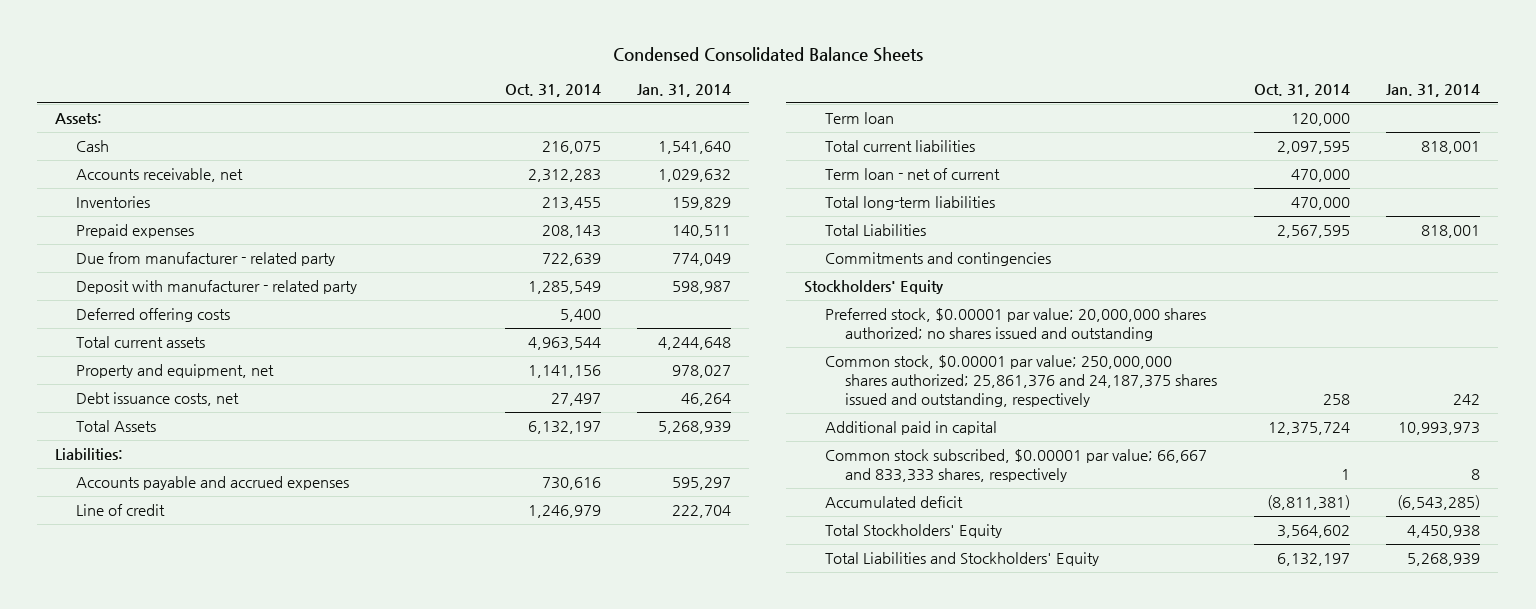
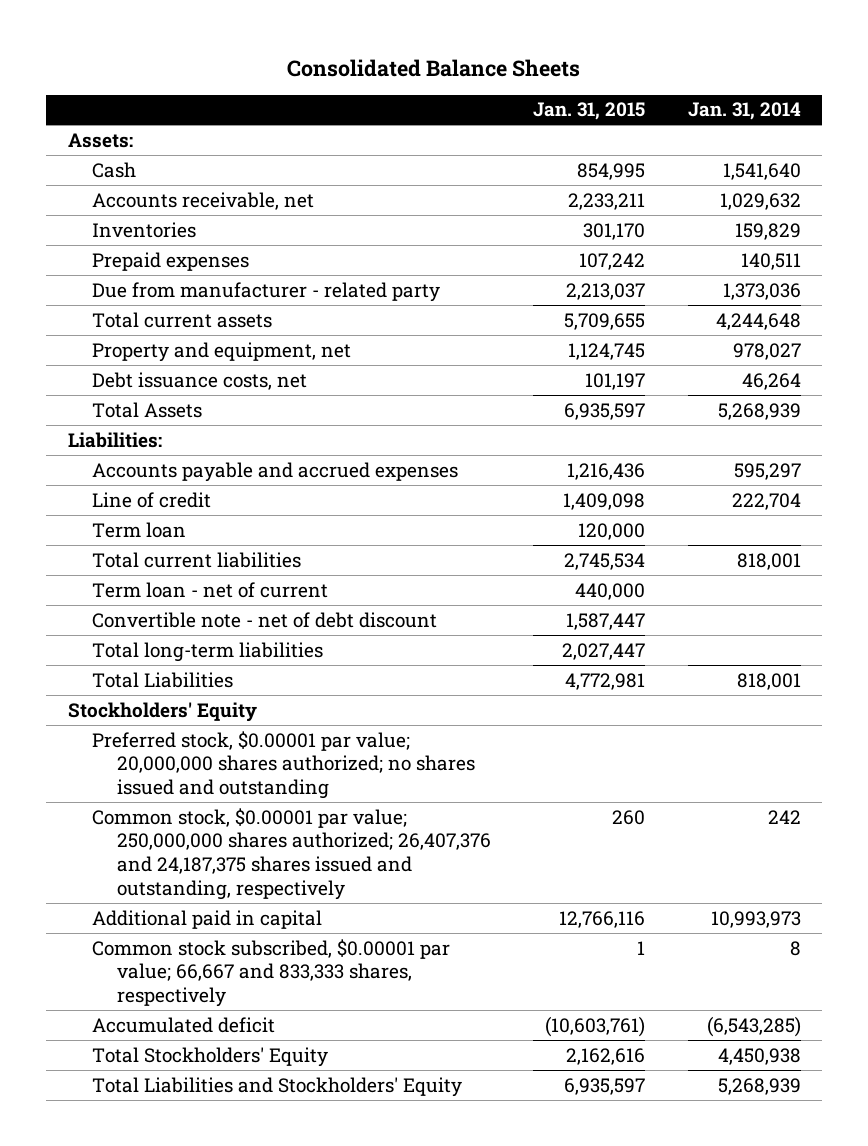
[612,46,923,62] Condensed Consolidated Balance Sheets -> [287,58,581,77] Consolidated Balance Sheets
[504,83,601,97] Oct. 31, 2014 -> none
none -> [533,102,646,121] Jan. 31, 2015
[75,280,357,295] Deposit with manufacturer - related party -> none
[75,308,230,323] Deferred offering costs -> none
[672,253,732,267] 774,049 -> [722,282,801,300] 1,373,036
none -> [92,611,438,628] Convertible note - net of debt discount
[824,252,1051,267] Commitments and contingencies -> none
[824,355,1218,408] Common stock, $0.00001 par value; 250,000,000 shares authorized; 25,861,376 and 24,187,375 shares issued and outstanding, respectively -> [92,807,492,901] Common stock, $0.00001 par value; 250,000,000 shares authorized; 26,407,376 and 24,187,375 shares issued and outstanding, respectively

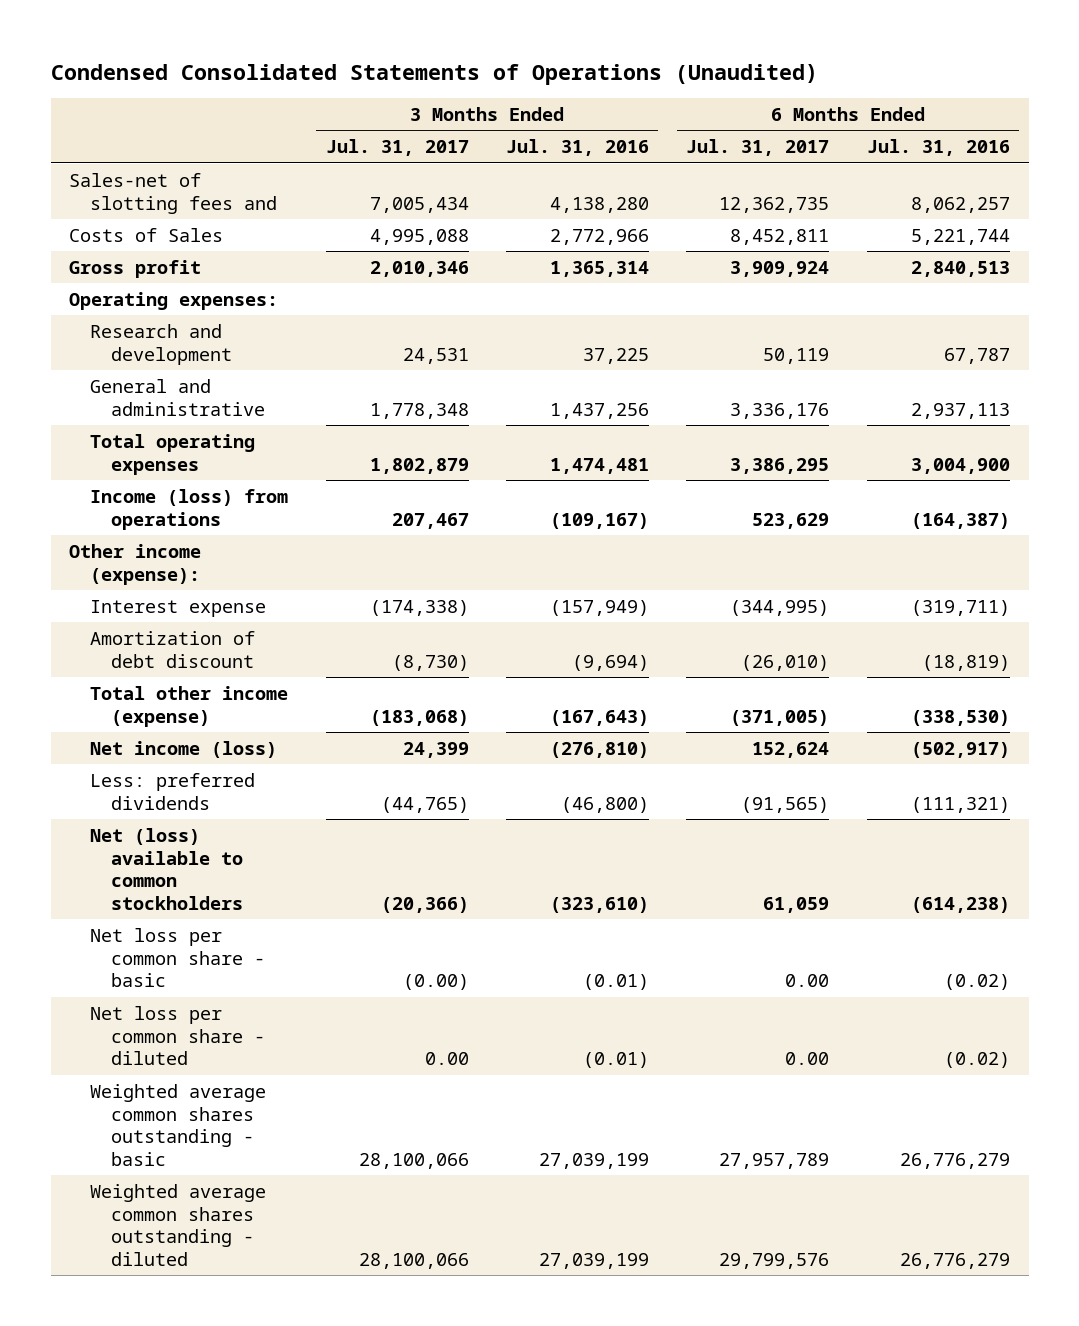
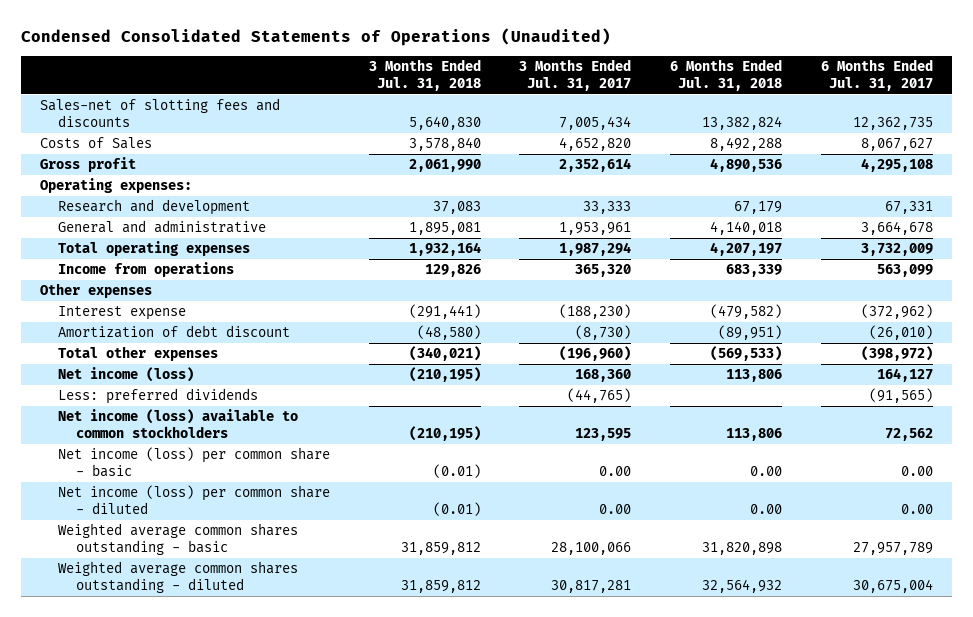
[505,139,649,157] Jul. 31, 2016 -> none
[866,139,1010,157] Jul. 31, 2016 -> none
none -> [368,59,481,92] 3 Months Ended Jul. 31, 2018
none -> [670,59,783,92] 6 Months Ended Jul. 31, 2018
[69,172,278,214] Sales-net of slotting fees and -> [40,98,281,128] Sales-net of slotting fees and discounts
[369,228,469,245] 4,995,088 -> [559,137,632,152] 4,652,820
[730,228,830,245] 8,452,811 -> [860,138,933,152] 8,067,627
[369,260,469,277] 2,010,346 -> [559,158,632,173] 2,352,614
[730,260,830,277] 3,909,924 -> [860,158,933,173] 4,295,108
[402,347,469,364] 24,531 -> [583,201,632,215] 33,333
[763,347,830,364] 50,119 -> [884,201,933,215] 67,331
[369,402,469,419] 1,778,348 -> [559,222,632,236] 1,953,961
[730,402,830,419] 3,336,176 -> [860,221,933,236] 3,664,678
[369,457,469,474] 1,802,879 -> [559,242,632,257] 1,987,294
[730,457,830,474] 3,386,295 -> [860,243,933,257] 3,732,009
[90,488,289,530] Income (loss) from operations -> [58,262,235,278] Income from operations
[391,512,469,529] 207,467 -> [575,264,632,278] 365,320
[752,512,830,529] 523,629 -> [876,264,933,278] 563,099
[69,543,202,585] Other income (expense): -> [40,283,153,299] Other expenses
[369,599,469,616] (174,338) -> [559,304,632,320] (188,230)
[730,599,830,616] (344,995) -> [860,304,933,320] (372,962)
[90,685,289,727] Total other income (expense) -> [58,346,219,362] Total other expenses
[369,709,469,726] (183,068) -> [559,346,632,362] (196,960)
[730,709,830,726] (371,005) -> [860,346,933,362] (398,972)
[402,741,469,758] 24,399 -> [575,369,632,383] 168,360
[752,741,830,758] 152,624 -> [876,368,933,383] 164,127
[90,827,243,911] Net (loss) available to common stockholders -> [58,409,299,439] Net income (loss) available to common stockholders
[380,897,469,914] (20,366) -> [575,428,632,442] 123,595
[763,897,830,914] 61,059 -> [884,428,933,442] 72,562
[90,927,265,988] Net loss per common share - basic -> [58,447,331,478] Net income (loss) per common share - basic
[402,974,469,991] (0.00) -> [599,466,632,477] 0.00
[90,1005,265,1066] Net loss per common share - diluted -> [58,485,331,515] Net income (loss) per common share - diluted
[358,1253,469,1270] 28,100,066 -> [551,580,632,594] 30,817,281
[719,1253,830,1270] 29,799,576 -> [852,579,933,594] 30,675,004

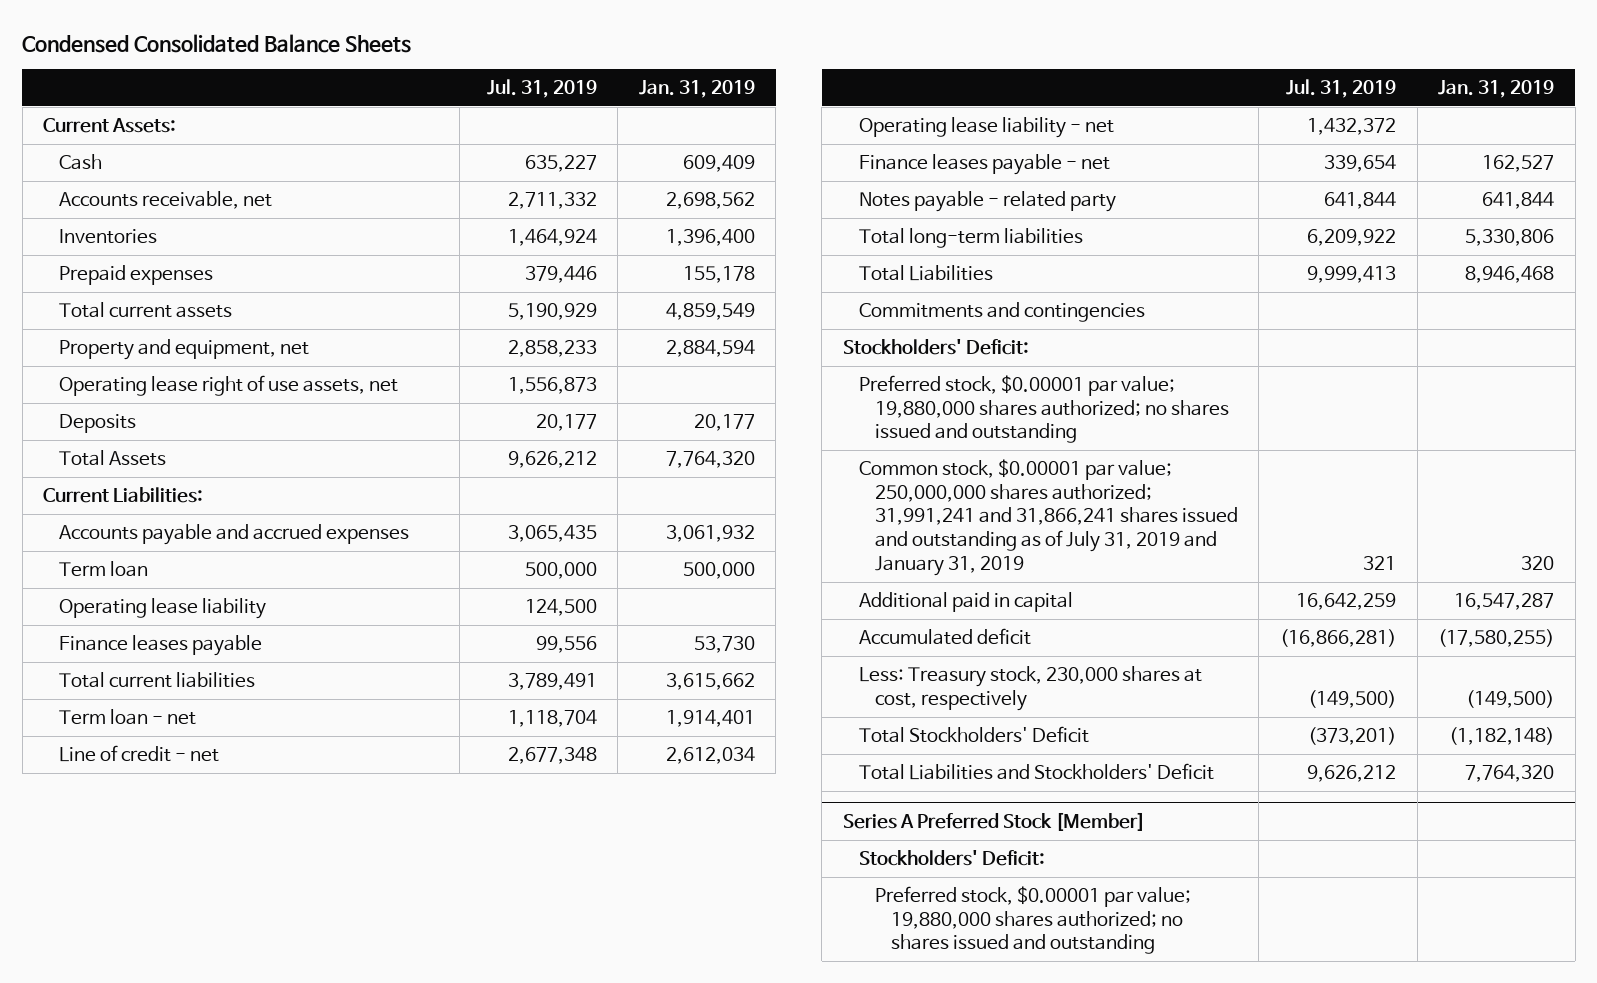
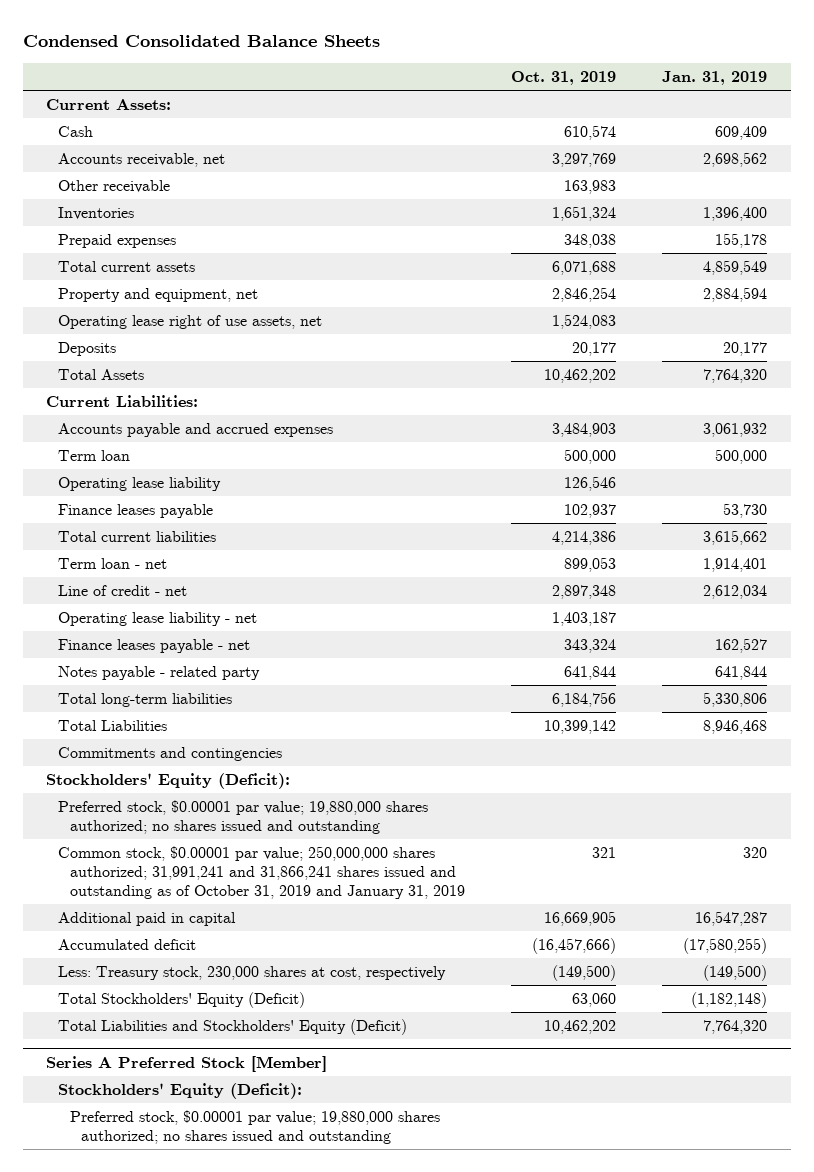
[486,78,597,98] Jul. 31, 2019 -> none
none -> [511,70,617,85] Oct. 31, 2019
none -> [57,179,170,193] Other receivable
[842,339,1029,356] Stockholders' Deficit: -> [46,772,291,789] Stockholders' Equity (Deficit):
[858,459,1238,576] Common stock, $0.00001 par value; 250,000,000 shares authorized; 31,991,241 and 31,866,241 shares issued and outstanding as of July 31, 2019 and January 31, 2019 -> [57,845,465,900] Common stock, $0.00001 par value; 250,000,000 shares authorized; 31,991,241 and 31,866,241 shares issued and outstanding as of October 31, 2019 and January 31, 2019
[858,726,1089,744] Total Stockholders' Deficit -> [57,991,305,1008] Total Stockholders' Equity (Deficit)
[858,763,1214,781] Total Liabilities and Stockholders' Deficit -> [57,1018,407,1035] Total Liabilities and Stockholders' Equity (Deficit)
[858,850,1045,867] Stockholders' Deficit: -> [57,1082,302,1099] Stockholders' Equity (Deficit):

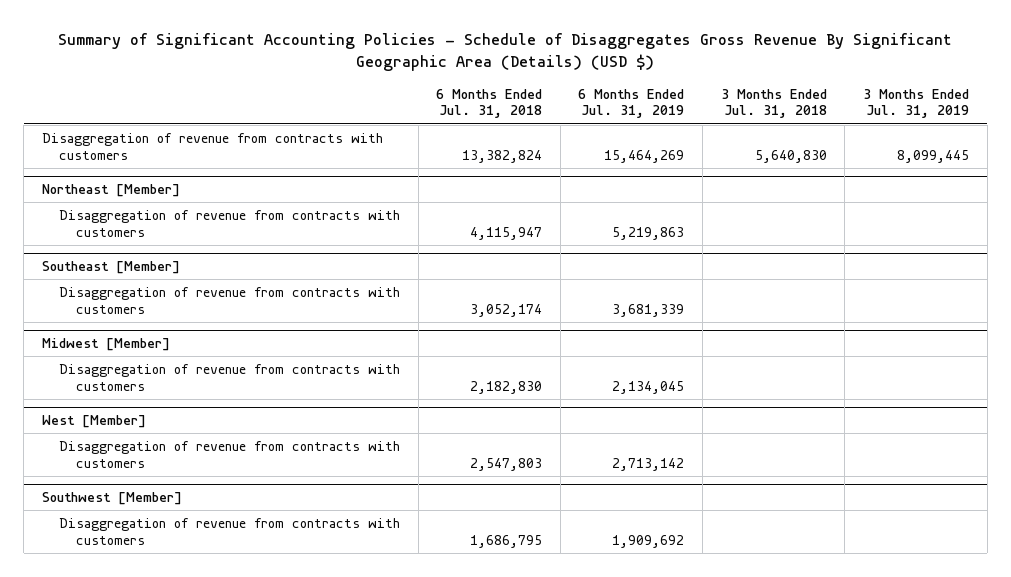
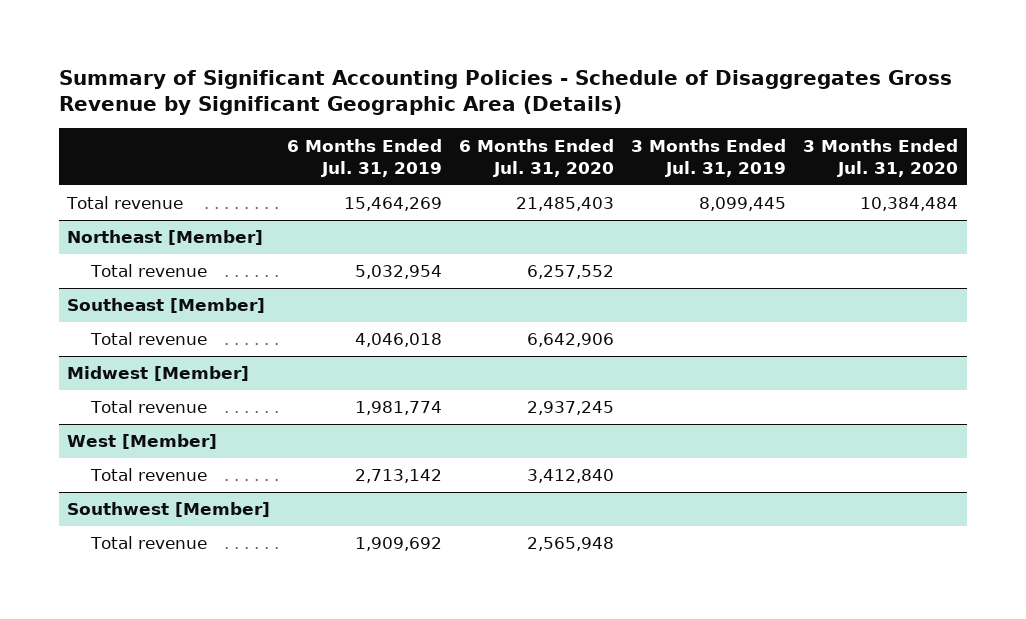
[58,33,953,72] Summary of Significant Accounting Policies - Schedule of Disaggregates Gross Revenue By Significant Geographic Area (Details) (USD $) -> [58,70,952,116] Summary of Significant Accounting Policies - Schedule of Disaggregates Gross Revenue by Significant Geographic Area (Details)
[436,88,543,119] 6 Months Ended Jul. 31, 2018 -> none
[720,88,827,119] 3 Months Ended Jul. 31, 2018 -> none
none -> [459,138,615,177] 6 Months Ended Jul. 31, 2020
none -> [803,138,959,177] 3 Months Ended Jul. 31, 2020
[42,132,384,160] Disaggregation of revenue from contracts with customers -> [66,196,184,210] Total revenue
[58,209,400,237] Disaggregation of revenue from contracts with customers -> none
none -> [90,264,208,278] Total revenue
[58,286,400,314] Disaggregation of revenue from contracts with customers -> none
none -> [90,332,208,346] Total revenue
[58,363,400,391] Disaggregation of revenue from contracts with customers -> none
none -> [90,400,208,414] Total revenue
[58,440,400,468] Disaggregation of revenue from contracts with customers -> [90,468,208,482] Total revenue
[58,517,400,545] Disaggregation of revenue from contracts with customers -> [90,536,208,550] Total revenue

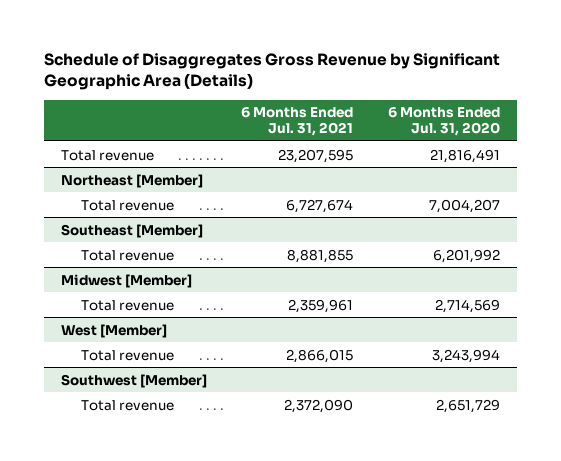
[58,70,952,116] Summary of Significant Accounting Policies - Schedule of Disaggregates Gross Revenue by Significant Geographic Area (Details) -> [44,53,501,91] Schedule of Disaggregates Gross Revenue by Significant Geographic Area (Details)
[287,138,443,177] 6 Months Ended Jul. 31, 2019 -> none
[631,138,787,177] 3 Months Ended Jul. 31, 2019 -> none
[803,138,959,177] 3 Months Ended Jul. 31, 2020 -> none
none -> [241,107,354,136] 6 Months Ended Jul. 31, 2021
[516,197,615,212] 21,485,403 -> [429,148,500,163] 21,816,491
[527,265,615,280] 6,257,552 -> [428,198,500,213] 7,004,207
[527,333,615,348] 6,642,906 -> [432,248,500,263] 6,201,992
[527,401,615,416] 2,937,245 -> [434,298,500,313] 2,714,569
[527,469,615,484] 3,412,840 -> [431,348,500,363] 3,243,994
[527,537,615,552] 2,565,948 -> [435,398,500,413] 2,651,729

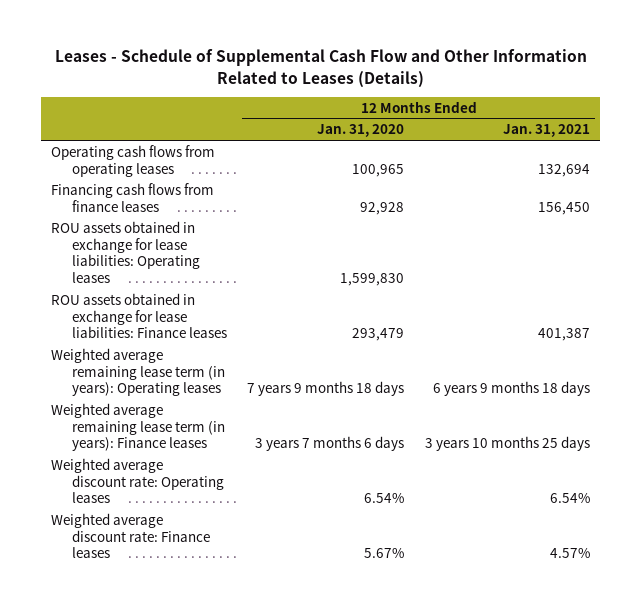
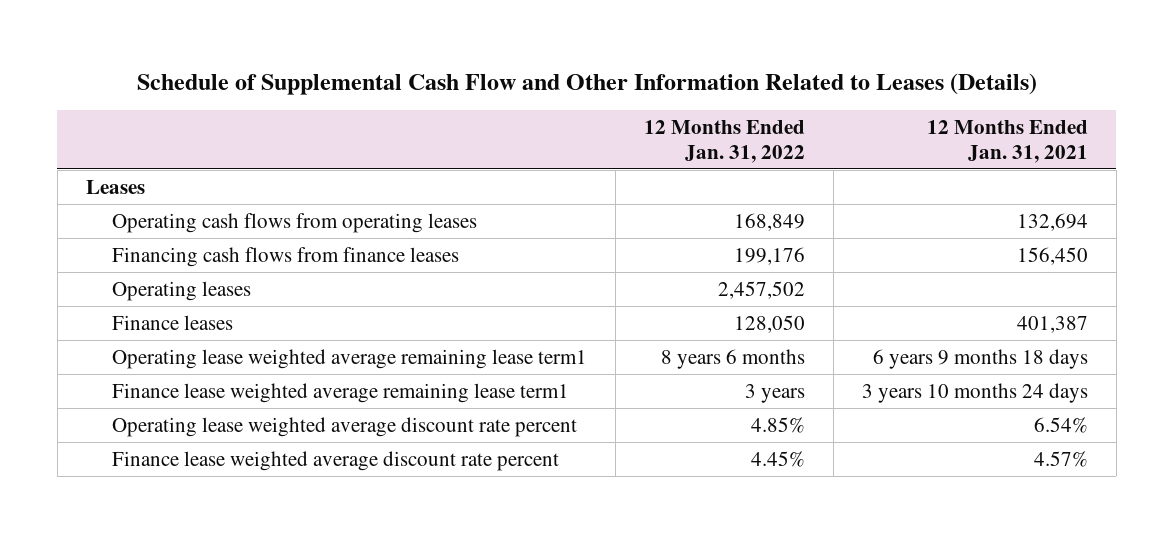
[54,49,587,88] Leases - Schedule of Supplemental Cash Flow and Other Information Related to Leases (Details) -> [136,72,1037,95] Schedule of Supplemental Cash Flow and Other Information Related to Leases (Details)
[317,124,405,138] Jan. 31, 2020 -> none
none -> [644,120,806,163] 12 Months Ended Jan. 31, 2022
none -> [85,179,145,194] Leases
[51,220,201,284] ROU assets obtained in exchange for lease liabilities: Operating leases -> [112,280,252,301] Operating leases
[51,292,228,339] ROU assets obtained in exchange for lease liabilities: Finance leases -> [112,314,234,330] Finance leases
[51,347,226,397] Weighted average remaining lease term (in years): Operating leases -> [112,348,588,369] Operating lease weighted average remaining lease term1
[51,402,226,452] Weighted average remaining lease term (in years): Finance leases -> [112,382,570,403] Finance lease weighted average remaining lease term1
[424,436,590,452] 3 years 10 months 25 days -> [861,382,1088,403] 3 years 10 months 24 days
[51,457,225,504] Weighted average discount rate: Operating leases -> [112,416,578,437] Operating lease weighted average discount rate percent
[51,512,211,559] Weighted average discount rate: Finance leases -> [112,450,560,471] Finance lease weighted average discount rate percent

